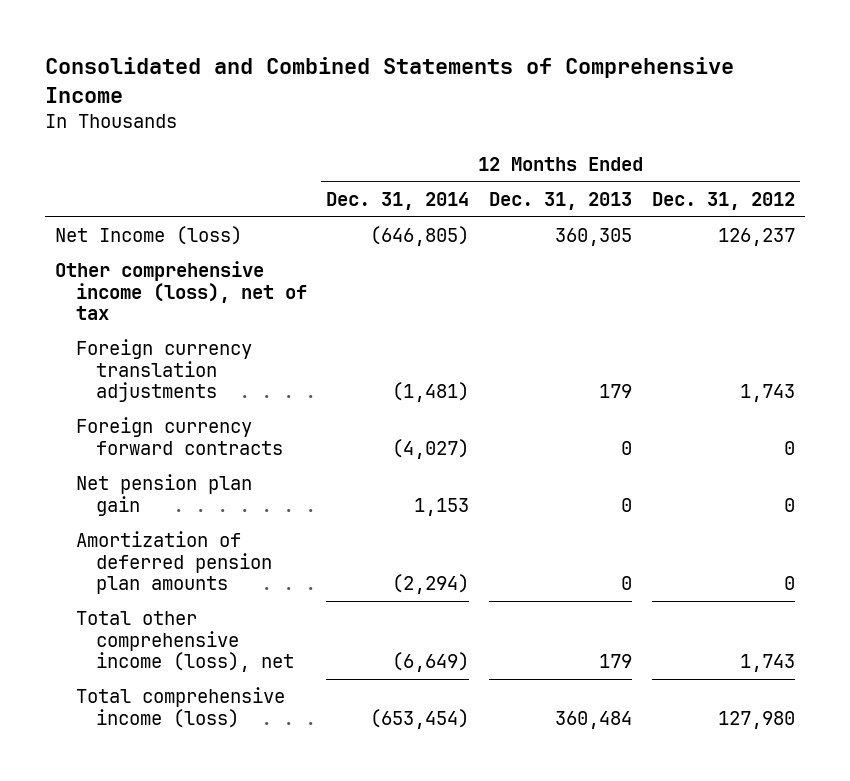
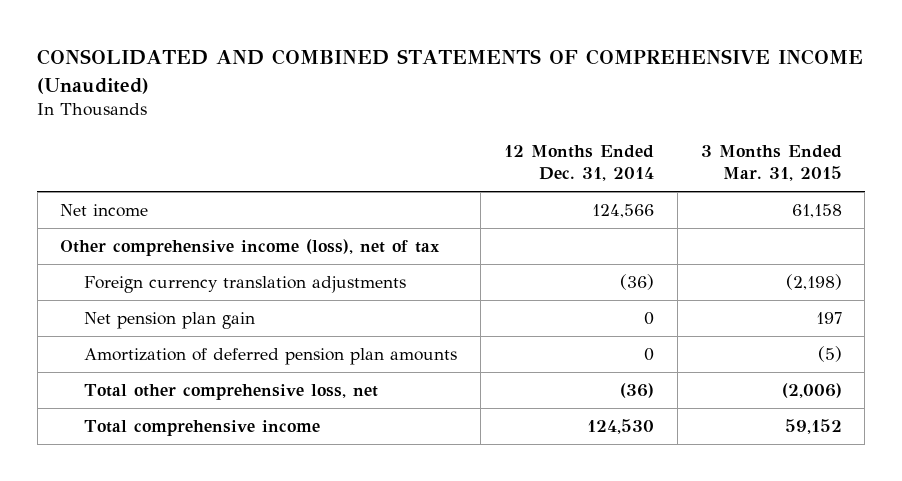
[45,56,735,103] Consolidated and Combined Statements of Comprehensive Income -> [37,49,864,94] CONSOLIDATED AND COMBINED STATEMENTS OF COMPREHENSIVE INCOME (Unaudited)
[489,191,633,210] Dec. 31, 2013 -> none
[651,191,795,210] Dec. 31, 2012 -> none
none -> [700,144,842,182] 3 Months Ended Mar. 31, 2015
[54,226,242,246] Net Income (loss) -> [60,204,149,218] Net income
[370,226,470,247] (646,805) -> [591,204,654,219] 124,566
[75,417,284,455] Foreign currency forward contracts -> none
[392,382,470,403] (1,481) -> [619,274,654,291] (36)
[414,497,470,516] 1,153 -> [643,312,654,326] 0
[392,574,470,595] (2,294) -> [643,348,654,362] 0
[75,611,295,673] Total other comprehensive income (loss), net -> [83,384,378,401] Total other comprehensive loss, net
[392,652,470,673] (6,649) -> [619,383,654,399] (36)
[75,687,285,728] Total comprehensive income (loss) -> [83,420,320,437] Total comprehensive income
[370,708,470,729] (653,454) -> [586,419,654,435] 124,530

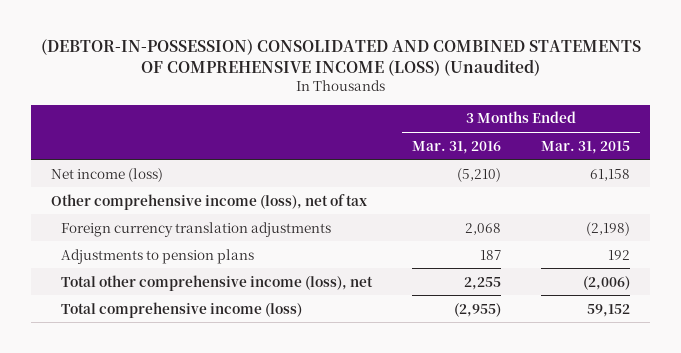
[37,49,864,94] CONSOLIDATED AND COMBINED STATEMENTS OF COMPREHENSIVE INCOME (Unaudited) -> [40,38,641,76] (DEBTOR-IN-POSSESSION) CONSOLIDATED AND COMBINED STATEMENTS OF COMPREHENSIVE INCOME (LOSS) (Unaudited)
[503,144,654,182] 12 Months Ended Dec. 31, 2014 -> none
none -> [412,140,502,154] Mar. 31, 2016
[60,204,149,218] Net income -> [51,167,164,182] Net income (loss)
[83,312,255,330] Net pension plan gain -> none
[83,348,457,366] Amortization of deferred pension plan amounts -> none
none -> [60,248,254,264] Adjustments to pension plans
[83,384,378,401] Total other comprehensive loss, net -> [60,274,373,291] Total other comprehensive income (loss), net
[83,420,320,437] Total comprehensive income -> [60,301,302,318] Total comprehensive income (loss)

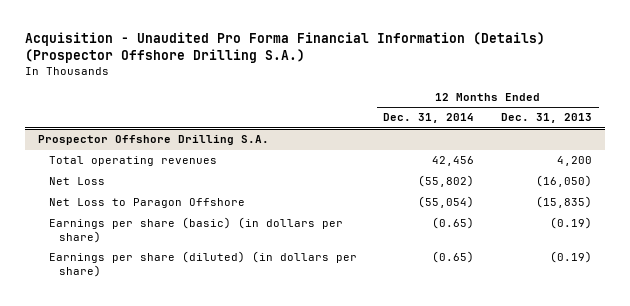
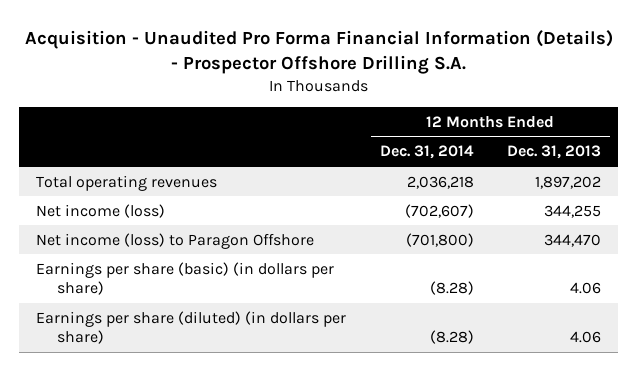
[25,31,546,64] Acquisition - Unaudited Pro Forma Financial Information (Details) (Prospector Offshore Drilling S.A.) -> [24,30,613,75] Acquisition - Unaudited Pro Forma Financial Information (Details) - Prospector Offshore Drilling S.A.
[38,135,270,146] Prospector Offshore Drilling S.A. -> none
[432,156,475,167] 42,456 -> [406,175,474,189] 2,036,218
[556,156,592,167] 4,200 -> [535,175,602,189] 1,897,202
[48,177,105,186] Net Loss -> [35,203,165,218] Net income (loss)
[418,175,475,188] (55,802) -> [404,203,474,218] (702,607)
[535,175,592,188] (16,050) -> [544,204,602,218] 344,255
[48,198,245,209] Net Loss to Paragon Offshore -> [35,232,314,249] Net income (loss) to Paragon Offshore
[418,196,475,209] (55,054) -> [405,232,474,247] (701,800)
[535,196,592,209] (15,835) -> [544,233,602,247] 344,470
[432,217,475,230] (0.65) -> [429,281,474,296] (8.28)
[549,217,592,230] (0.19) -> [570,282,602,295] 4.06
[432,251,475,264] (0.65) -> [429,330,474,345] (8.28)
[549,251,592,264] (0.19) -> [570,331,602,344] 4.06

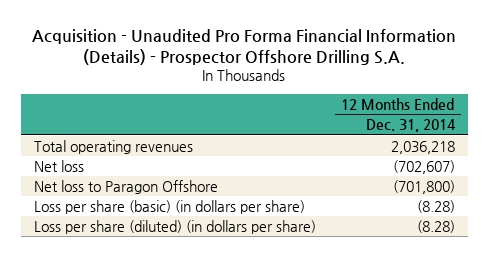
[507,145,602,160] Dec. 31, 2013 -> none
[35,203,165,218] Net income (loss) -> [33,159,84,172] Net loss
[35,232,314,249] Net income (loss) to Paragon Offshore -> [33,179,218,194] Net loss to Paragon Offshore
[35,261,334,296] Earnings per share (basic) (in dollars per share) -> [33,199,305,214] Loss per share (basic) (in dollars per share)
[35,310,346,345] Earnings per share (diluted) (in dollars per share) -> [33,219,316,234] Loss per share (diluted) (in dollars per share)

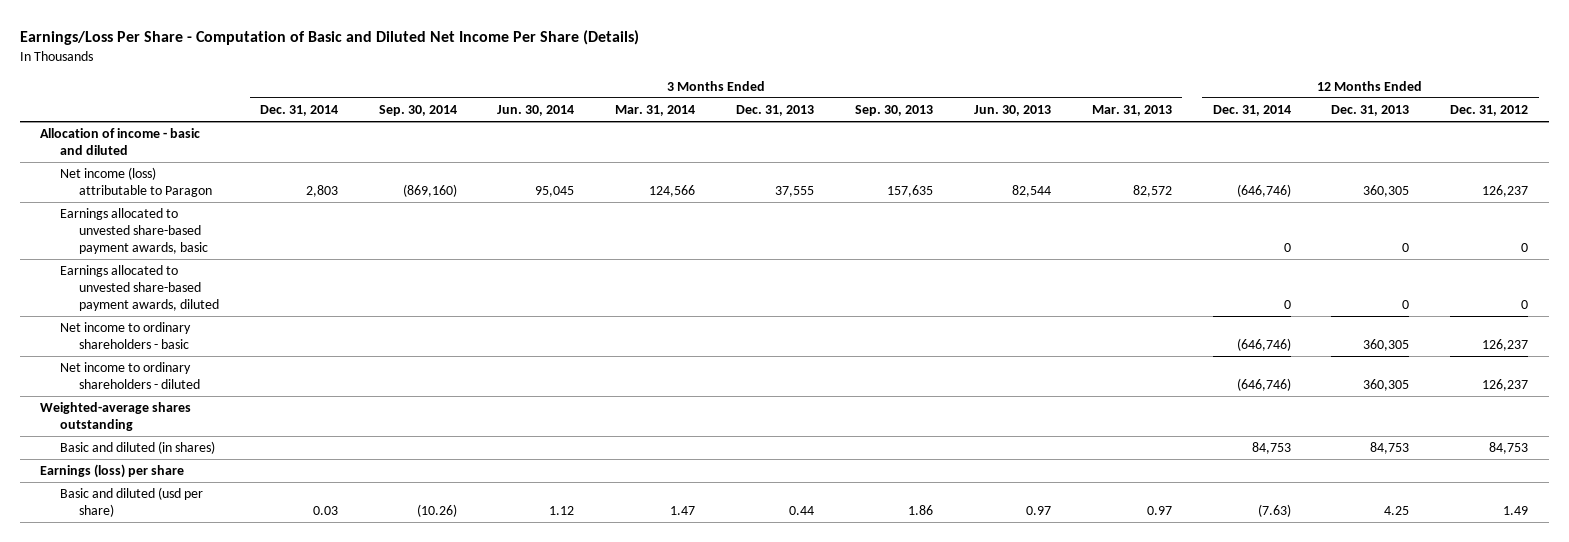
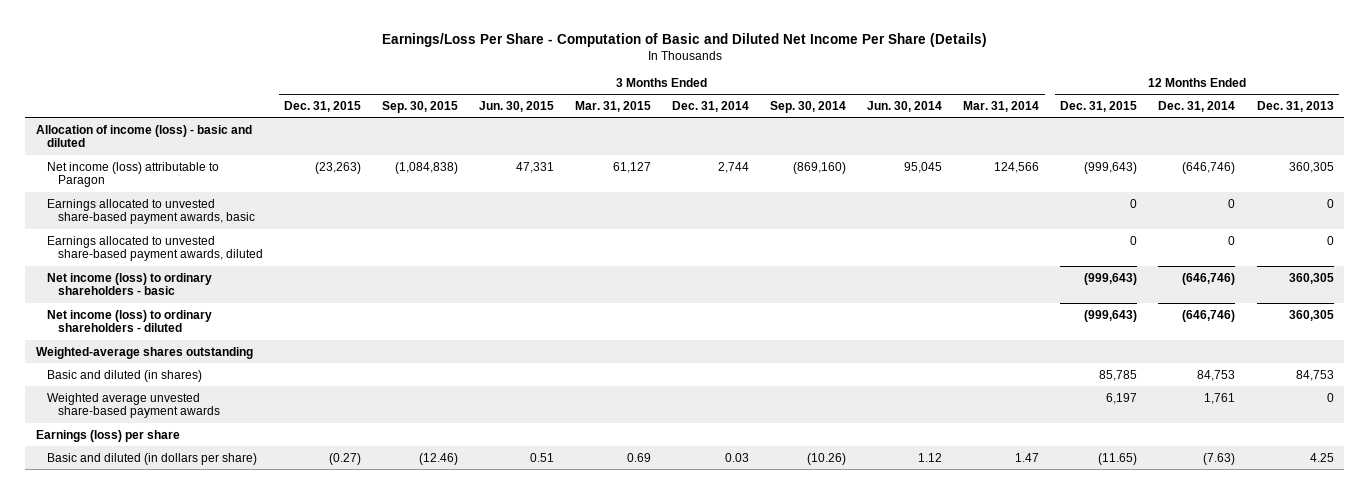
[736,105,815,117] Dec. 31, 2013 -> none
[855,105,934,117] Sep. 30, 2013 -> none
[973,105,1051,117] Jun. 30, 2013 -> none
[1091,105,1172,117] Mar. 31, 2013 -> none
[1450,105,1529,117] Dec. 31, 2012 -> none
none -> [283,100,361,112] Dec. 31, 2015
none -> [381,100,458,113] Sep. 30, 2015
none -> [478,100,554,112] Jun. 30, 2015
none -> [575,100,652,112] Mar. 31, 2015
none -> [1060,100,1138,112] Dec. 31, 2015
[40,128,201,155] Allocation of income - basic and diluted -> [35,124,252,148] Allocation of income (loss) - basic and diluted
[305,184,338,197] 2,803 -> [718,161,750,173] 2,744
[59,322,191,349] Net income to ordinary shareholders - basic -> [46,272,212,296] Net income (loss) to ordinary shareholders - basic
[59,362,200,389] Net income to ordinary shareholders - diluted -> [46,309,212,333] Net income (loss) to ordinary shareholders - diluted
none -> [46,392,220,419] Weighted average unvested share-based payment awards
[59,487,203,517] Basic and diluted (usd per share) -> [46,452,257,465] Basic and diluted (in dollars per share)

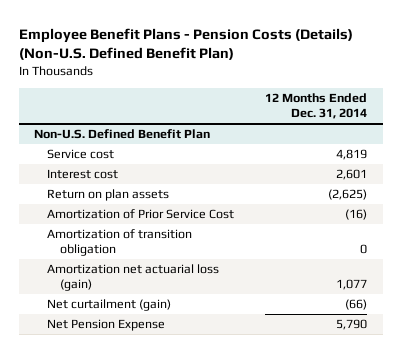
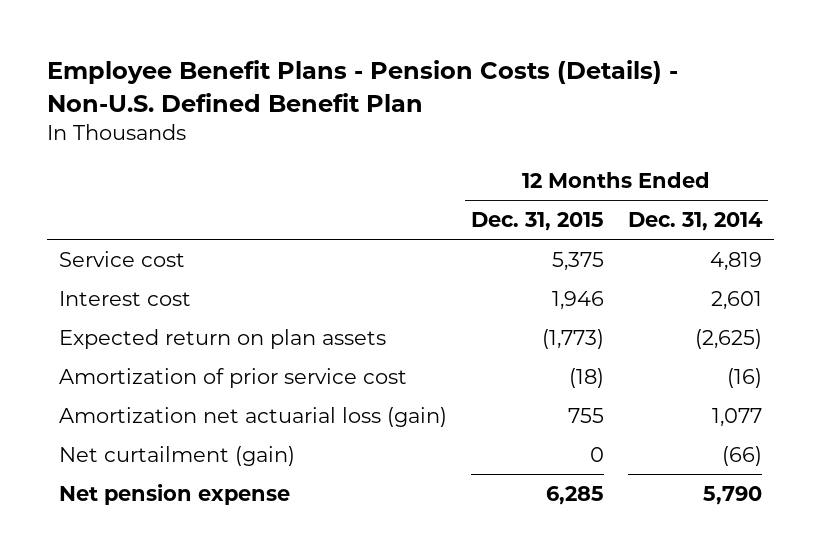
[19,27,354,61] Employee Benefit Plans - Pension Costs (Details) (Non-U.S. Defined Benefit Plan) -> [46,60,678,112] Employee Benefit Plans - Pension Costs (Details) - Non-U.S. Defined Benefit Plan
none -> [470,212,604,232] Dec. 31, 2015
[34,129,211,140] Non-U.S. Defined Benefit Plan -> none
[47,229,193,257] Amortization of transition obligation -> none
[47,189,170,202] Return on plan assets -> [58,328,386,349] Expected return on plan assets
[47,209,235,220] Amortization of Prior Service Cost -> [58,367,407,388] Amortization of prior service cost
[47,319,166,332] Net Pension Expense -> [58,483,290,505] Net pension expense

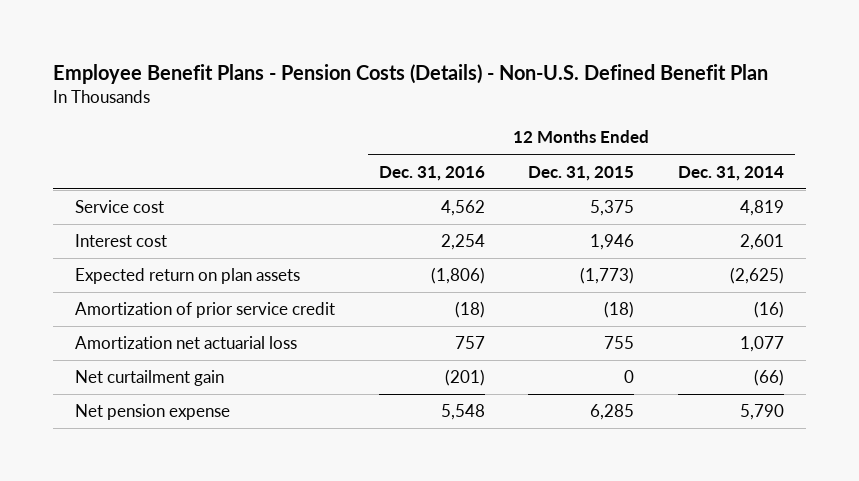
none -> [378,165,485,181] Dec. 31, 2016
[58,367,407,388] Amortization of prior service cost -> [74,302,335,319] Amortization of prior service credit
[58,406,447,427] Amortization net actuarial loss (gain) -> [74,336,297,350] Amortization net actuarial loss
[58,445,295,466] Net curtailment (gain) -> [74,370,224,387] Net curtailment gain

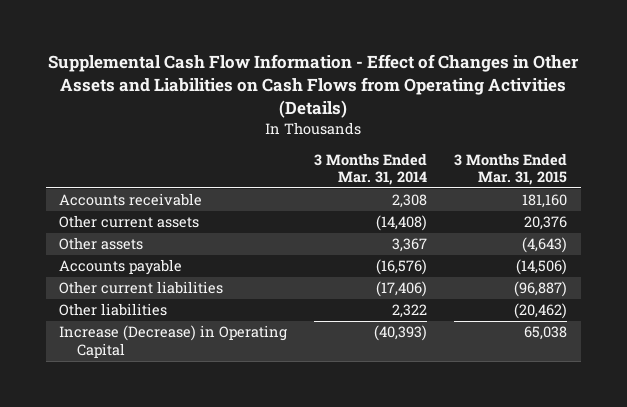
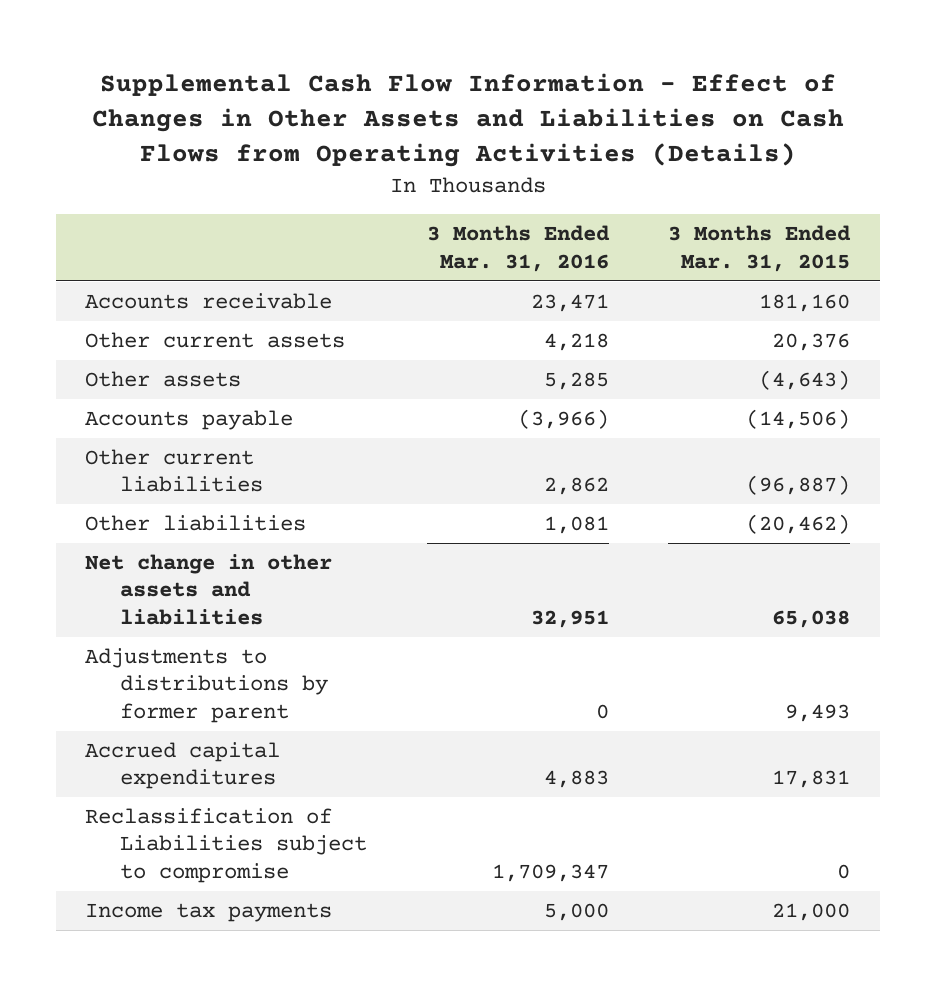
[314,152,428,185] 3 Months Ended Mar. 31, 2014 -> none
none -> [426,225,610,272] 3 Months Ended Mar. 31, 2016
[59,325,288,358] Increase (Decrease) in Operating Capital -> [85,554,333,625] Net change in other assets and liabilities
none -> [85,648,329,723] Adjustments to distributions by former parent
none -> [85,742,281,790] Accrued capital expenditures
none -> [85,808,368,883] Reclassification of Liabilities subject to compromise
none -> [85,903,333,923] Income tax payments

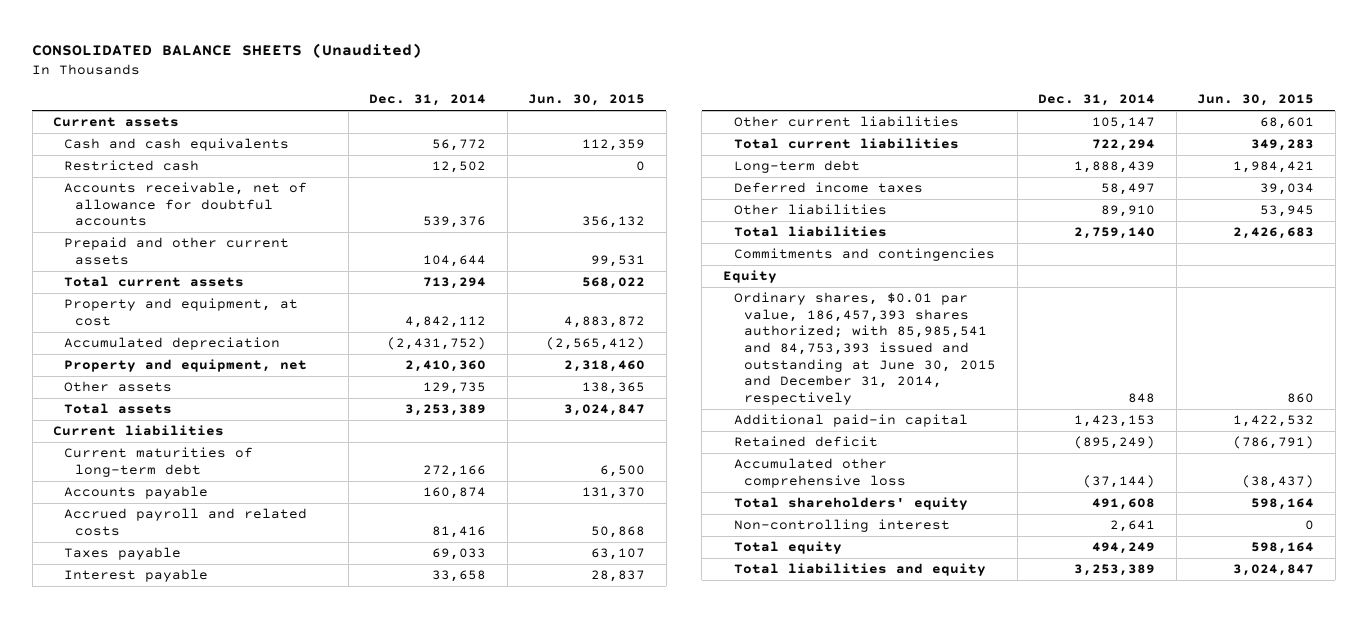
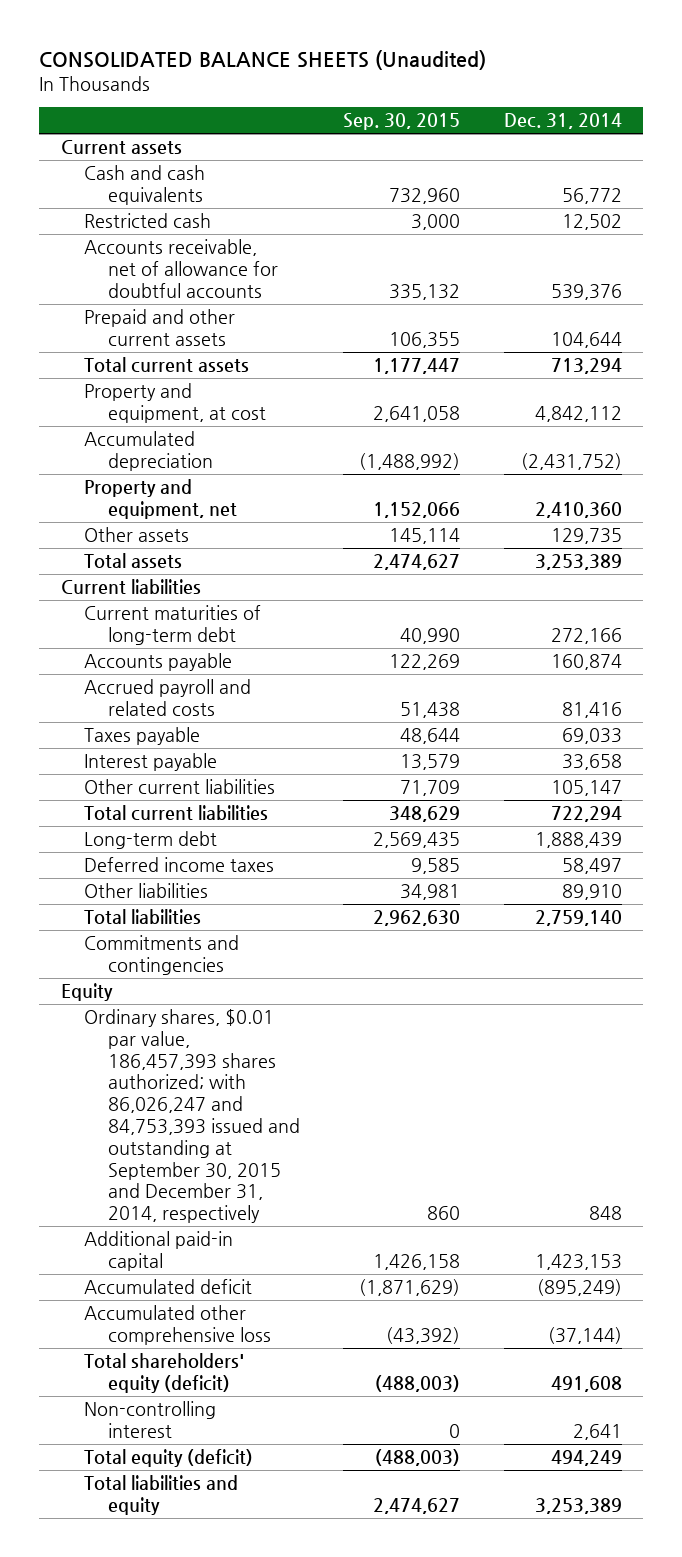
[528,94,646,107] Jun. 30, 2015 -> none
none -> [343,113,461,131] Sep. 30, 2015
[733,292,997,405] Ordinary shares, $0.01 par value, 186,457,393 shares authorized; with 85,985,541 and 84,753,393 issued and outstanding at June 30, 2015 and December 31, 2014, respectively -> [84,1009,300,1224] Ordinary shares, $0.01 par value, 186,457,393 shares authorized; with 86,026,247 and 84,753,393 issued and outstanding at September 30, 2015 and December 31, 2014, respectively
[733,436,878,448] Retained deficit -> [84,1279,253,1295] Accumulated deficit
[733,497,968,511] Total shareholders' equity -> [84,1353,245,1393] Total shareholders' equity (deficit)
[733,541,842,555] Total equity -> [84,1449,254,1468] Total equity (deficit)

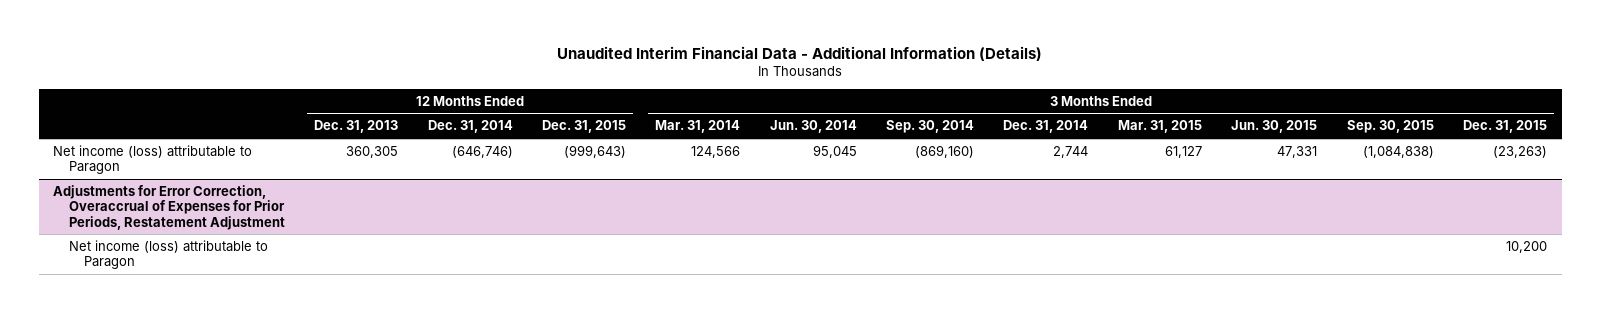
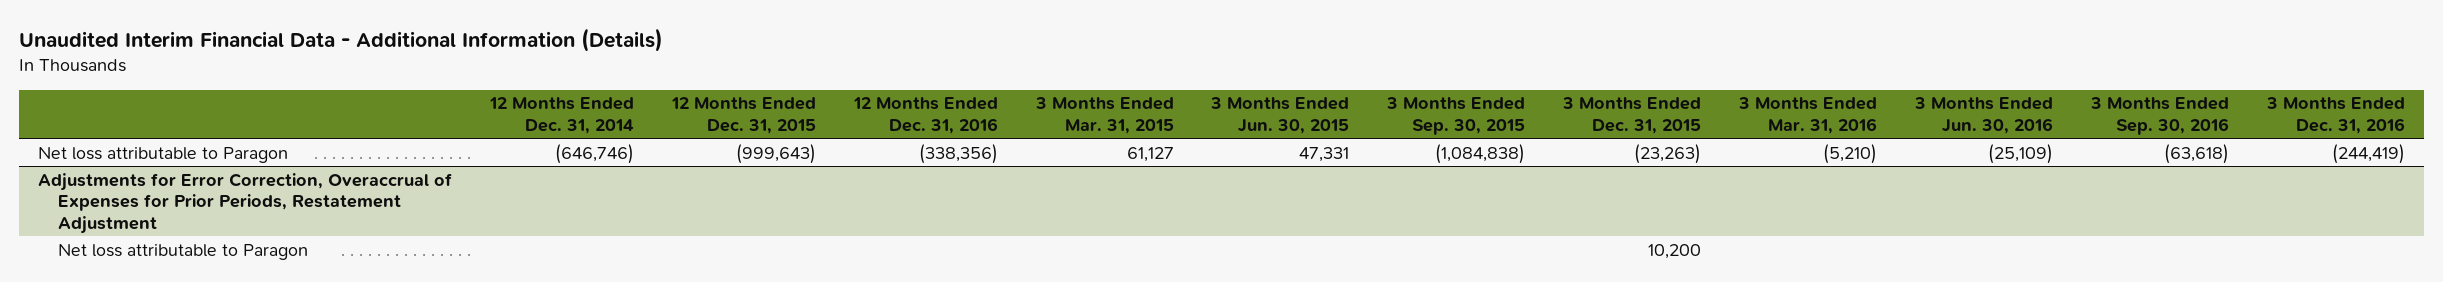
[314,120,399,134] Dec. 31, 2013 -> none
[655,120,741,134] Mar. 31, 2014 -> none
[769,120,857,134] Jun. 30, 2014 -> none
[886,120,975,134] Sep. 30, 2014 -> none
[1003,120,1089,134] Dec. 31, 2014 -> none
none -> [852,97,998,134] 12 Months Ended Dec. 31, 2016
none -> [1738,97,1878,134] 3 Months Ended Mar. 31, 2016
none -> [1914,97,2054,134] 3 Months Ended Jun. 30, 2016
none -> [2090,97,2230,135] 3 Months Ended Sep. 30, 2016
none -> [2266,97,2406,134] 3 Months Ended Dec. 31, 2016
[53,145,253,175] Net income (loss) attributable to Paragon -> [37,146,288,163] Net loss attributable to Paragon
[68,240,268,270] Net income (loss) attributable to Paragon -> [58,243,309,260] Net loss attributable to Paragon

